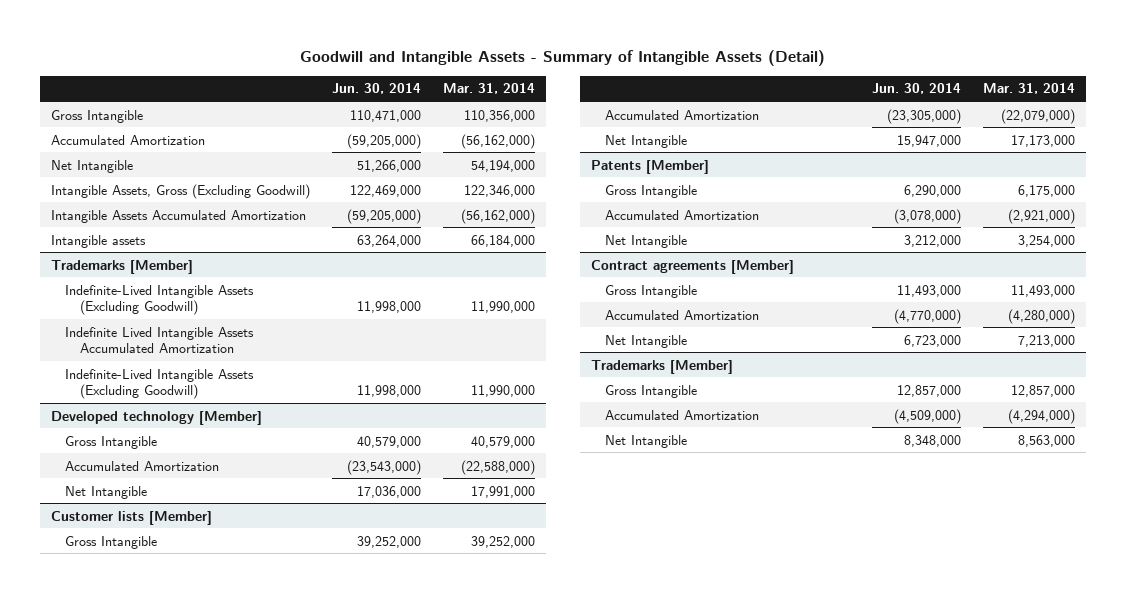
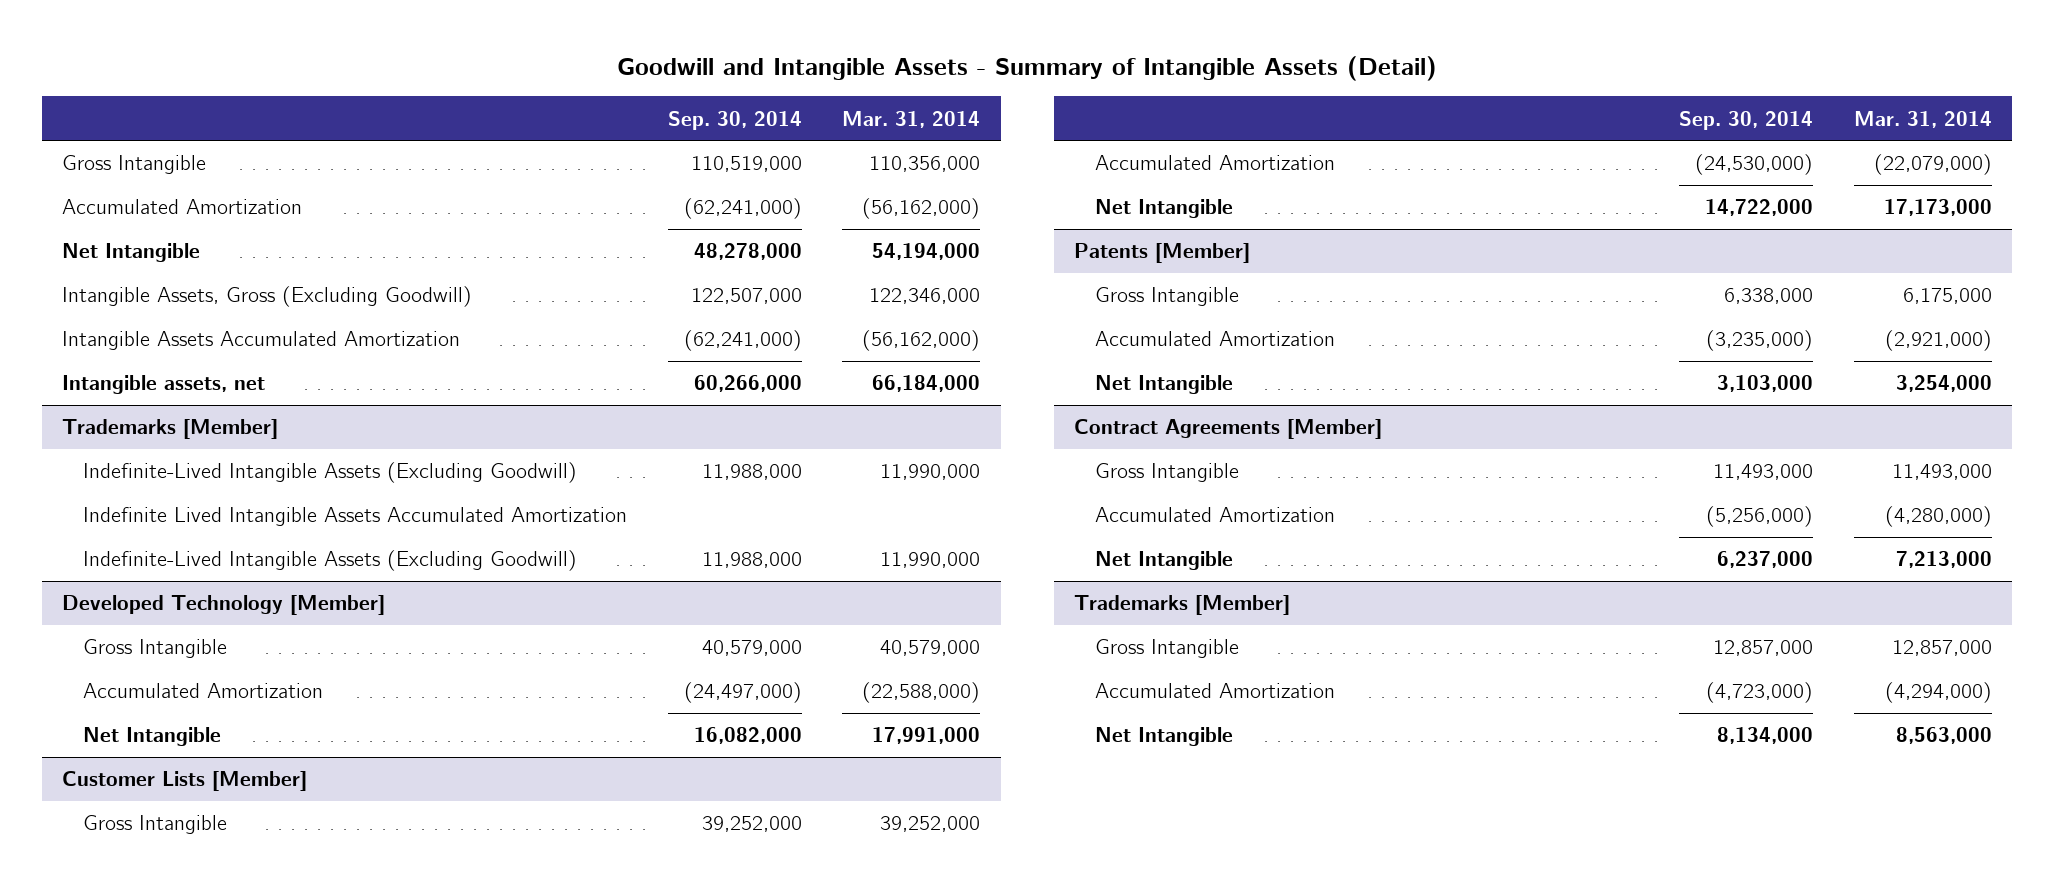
[332,83,422,95] Jun. 30, 2014 -> none
none -> [667,110,802,130] Sep. 30, 2014
[51,234,147,248] Intangible assets -> [62,375,266,395] Intangible assets, net
[51,410,263,425] Developed technology [Member] -> [62,595,386,616] Developed Technology [Member]
[51,510,213,525] Customer lists [Member] -> [62,771,308,792] Customer Lists [Member]
[591,259,795,274] Contract agreements [Member] -> [1074,419,1383,440] Contract Agreements [Member]

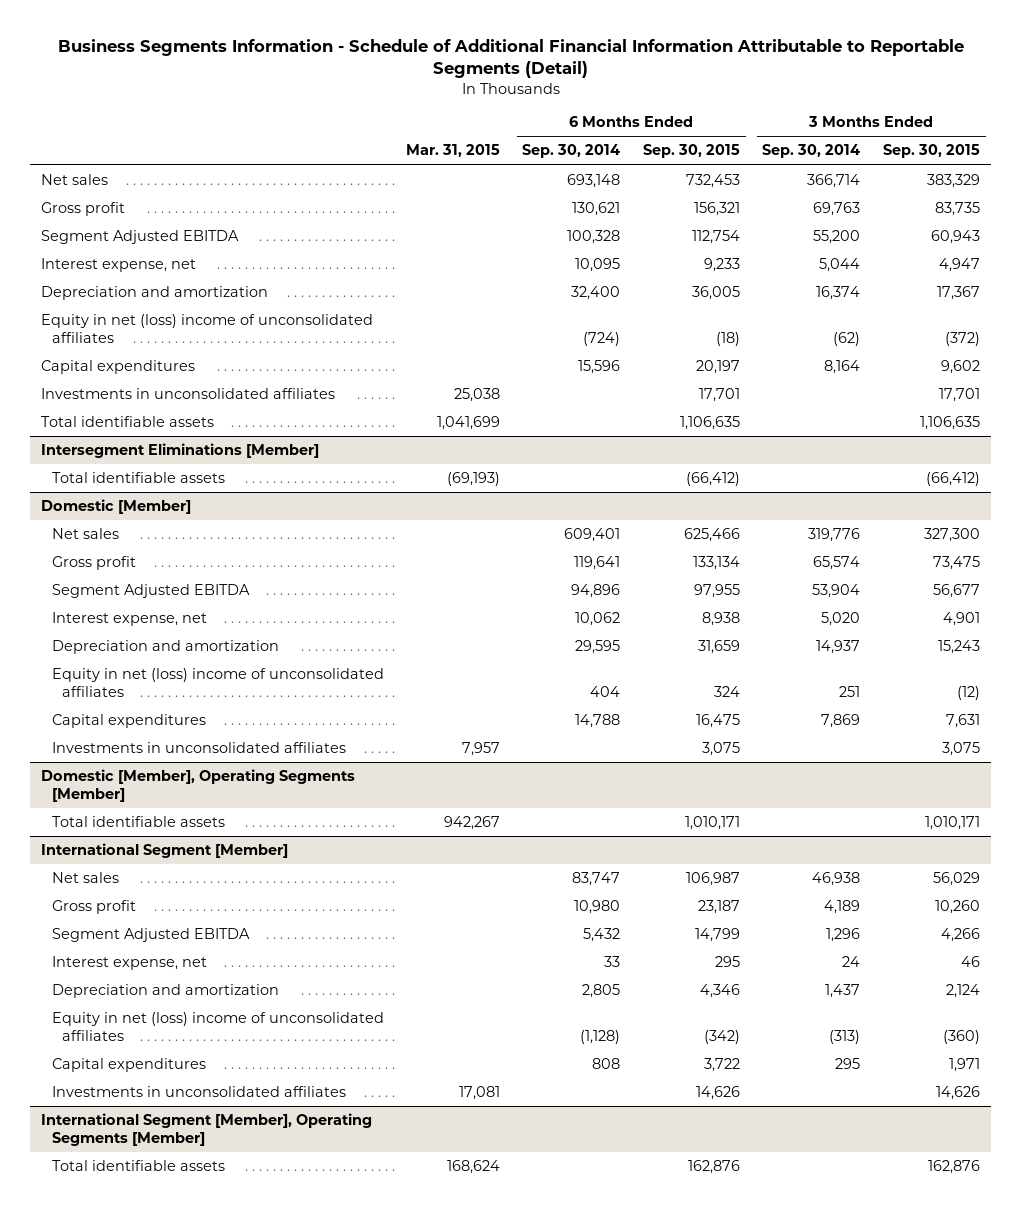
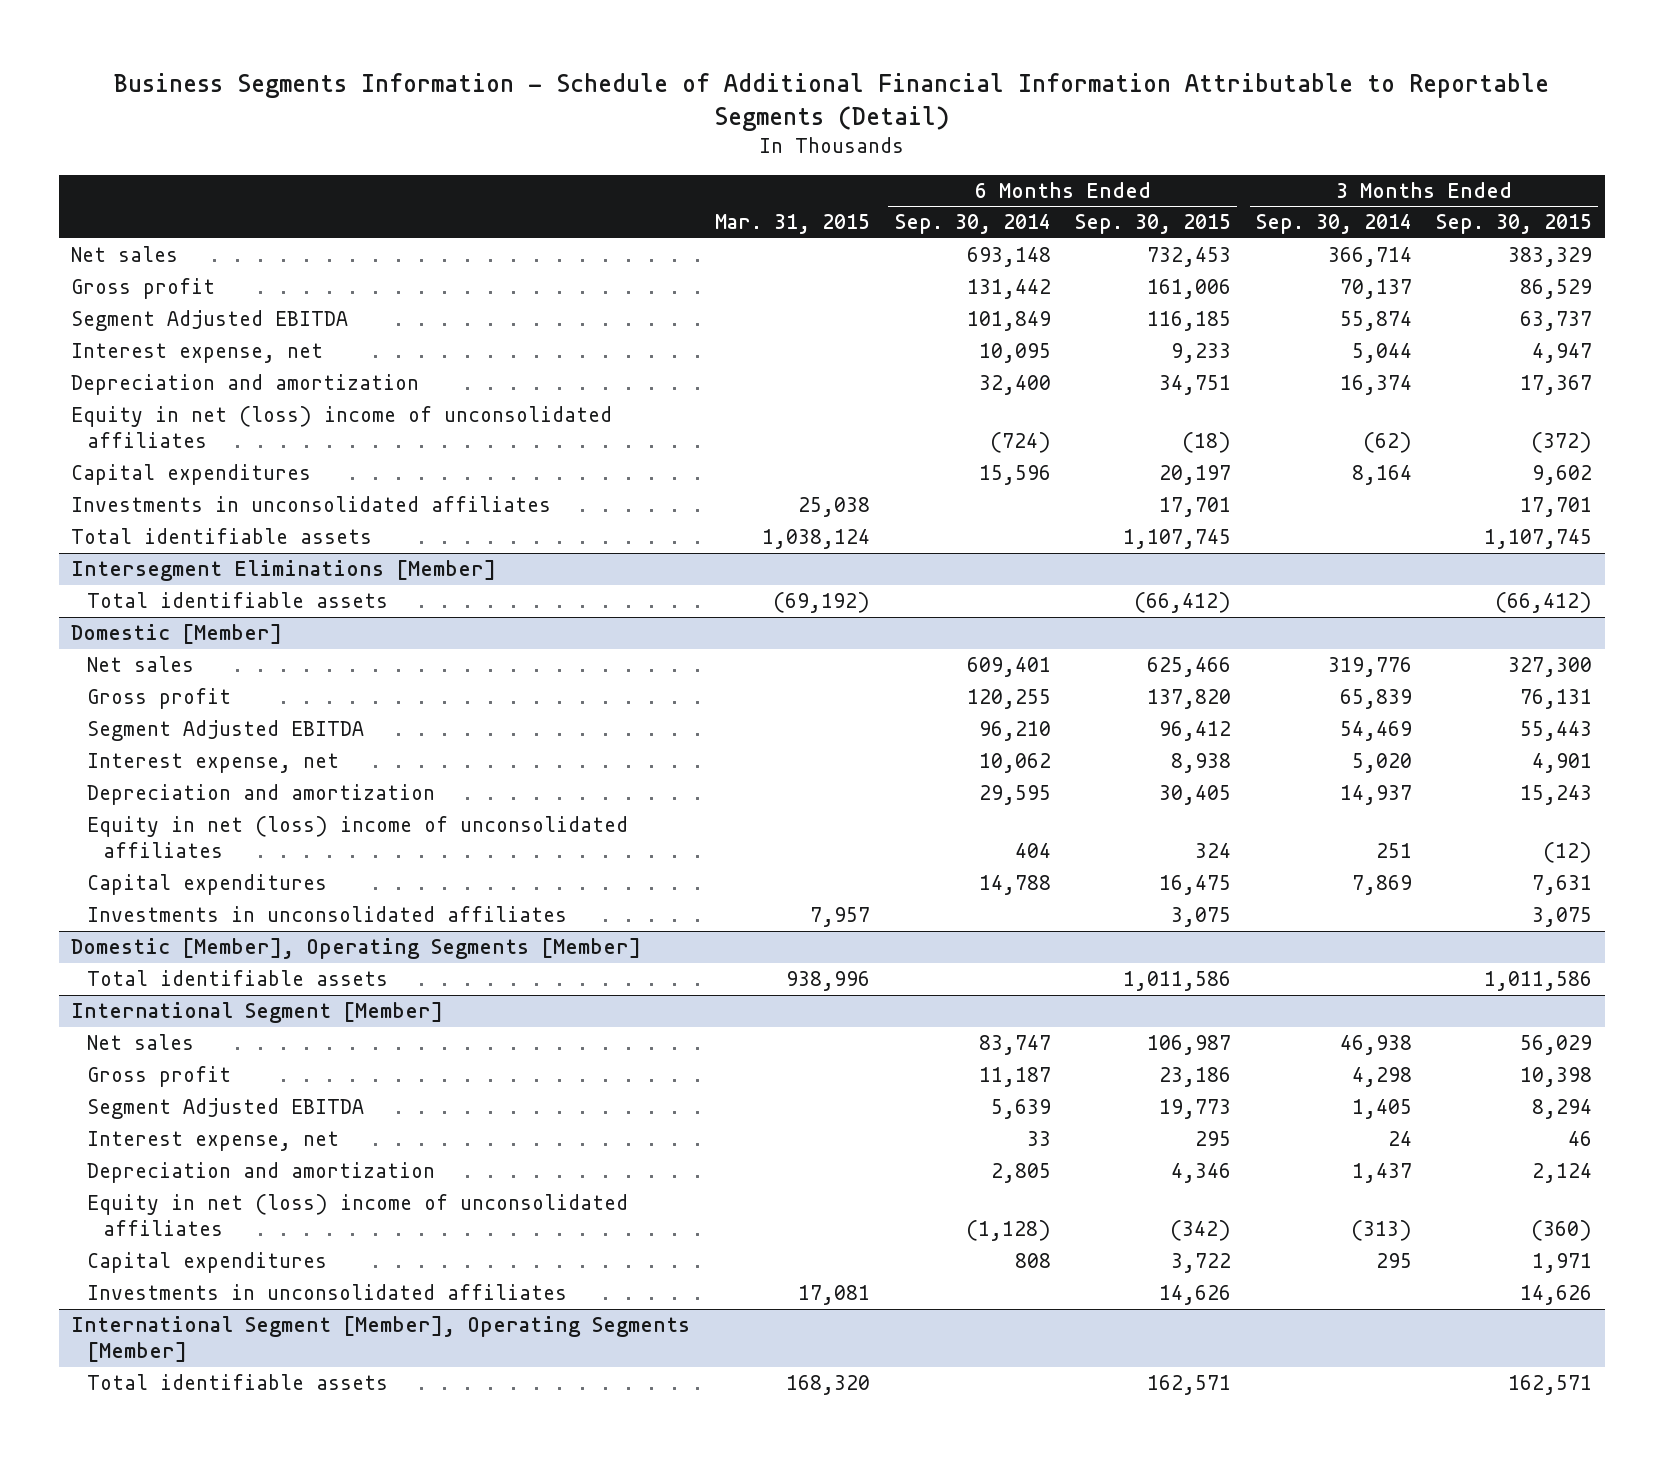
[572,202,621,217] 130,621 -> [966,279,1051,300] 131,442
[693,202,740,217] 156,321 -> [1147,279,1232,300] 161,006
[813,202,861,217] 69,763 -> [1339,279,1412,300] 70,137
[934,202,980,217] 83,735 -> [1520,279,1593,300] 86,529
[567,230,621,245] 100,328 -> [966,311,1051,332] 101,849
[691,230,740,245] 112,754 -> [1147,311,1232,332] 116,185
[813,230,861,245] 55,200 -> [1339,311,1412,332] 55,874
[930,230,980,245] 60,943 -> [1520,311,1593,332] 63,737
[691,286,740,301] 36,005 -> [1159,375,1232,396] 34,751
[437,416,501,431] 1,041,699 -> [761,529,870,550] 1,038,124
[679,416,740,431] 1,106,635 -> [1123,529,1232,550] 1,107,745
[919,416,980,431] 1,106,635 -> [1484,529,1593,550] 1,107,745
[447,472,501,487] (69,193) -> [772,592,870,614] (69,192)
[574,556,621,571] 119,641 -> [966,689,1051,710] 120,255
[692,556,740,571] 133,134 -> [1147,689,1232,710] 137,820
[813,556,861,571] 65,574 -> [1339,689,1412,710] 65,839
[932,556,980,571] 73,475 -> [1520,689,1593,710] 76,131
[571,584,621,599] 94,896 -> [978,721,1051,742] 96,210
[693,584,740,599] 97,955 -> [1159,721,1232,742] 96,412
[812,584,861,599] 53,904 -> [1339,721,1412,742] 54,469
[932,584,980,599] 56,677 -> [1520,721,1593,742] 55,443
[697,640,740,655] 31,659 -> [1159,785,1232,806] 30,405
[444,816,501,831] 942,267 -> [785,971,870,992] 938,996
[684,816,740,831] 1,010,171 -> [1123,971,1232,992] 1,011,586
[924,816,980,831] 1,010,171 -> [1484,971,1593,992] 1,011,586
[574,900,621,915] 10,980 -> [978,1067,1051,1088] 11,187
[697,900,740,915] 23,187 -> [1159,1067,1232,1088] 23,186
[824,900,861,915] 4,189 -> [1351,1067,1412,1088] 4,298
[934,900,980,915] 10,260 -> [1520,1067,1593,1088] 10,398
[583,928,621,943] 5,432 -> [990,1099,1051,1120] 5,639
[694,928,740,943] 14,799 -> [1159,1099,1232,1120] 19,773
[826,928,861,943] 1,296 -> [1351,1099,1412,1120] 1,405
[940,928,980,943] 4,266 -> [1532,1099,1593,1120] 8,294
[447,1160,501,1175] 168,624 -> [785,1375,870,1396] 168,320
[687,1160,740,1175] 162,876 -> [1147,1375,1232,1396] 162,571
[927,1160,980,1175] 162,876 -> [1508,1375,1593,1396] 162,571

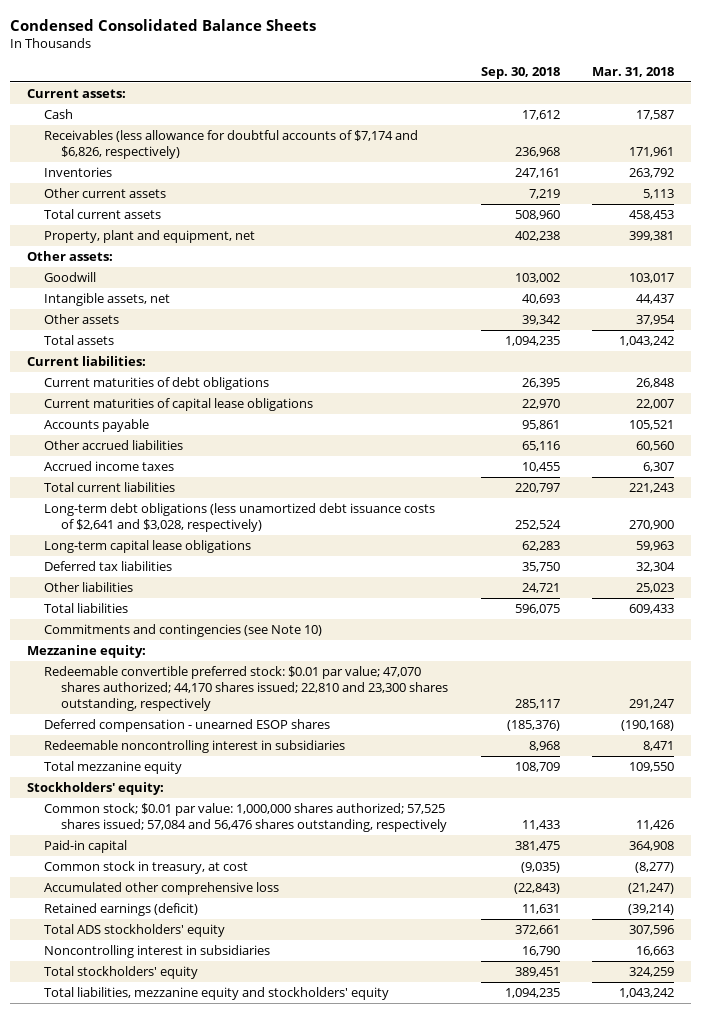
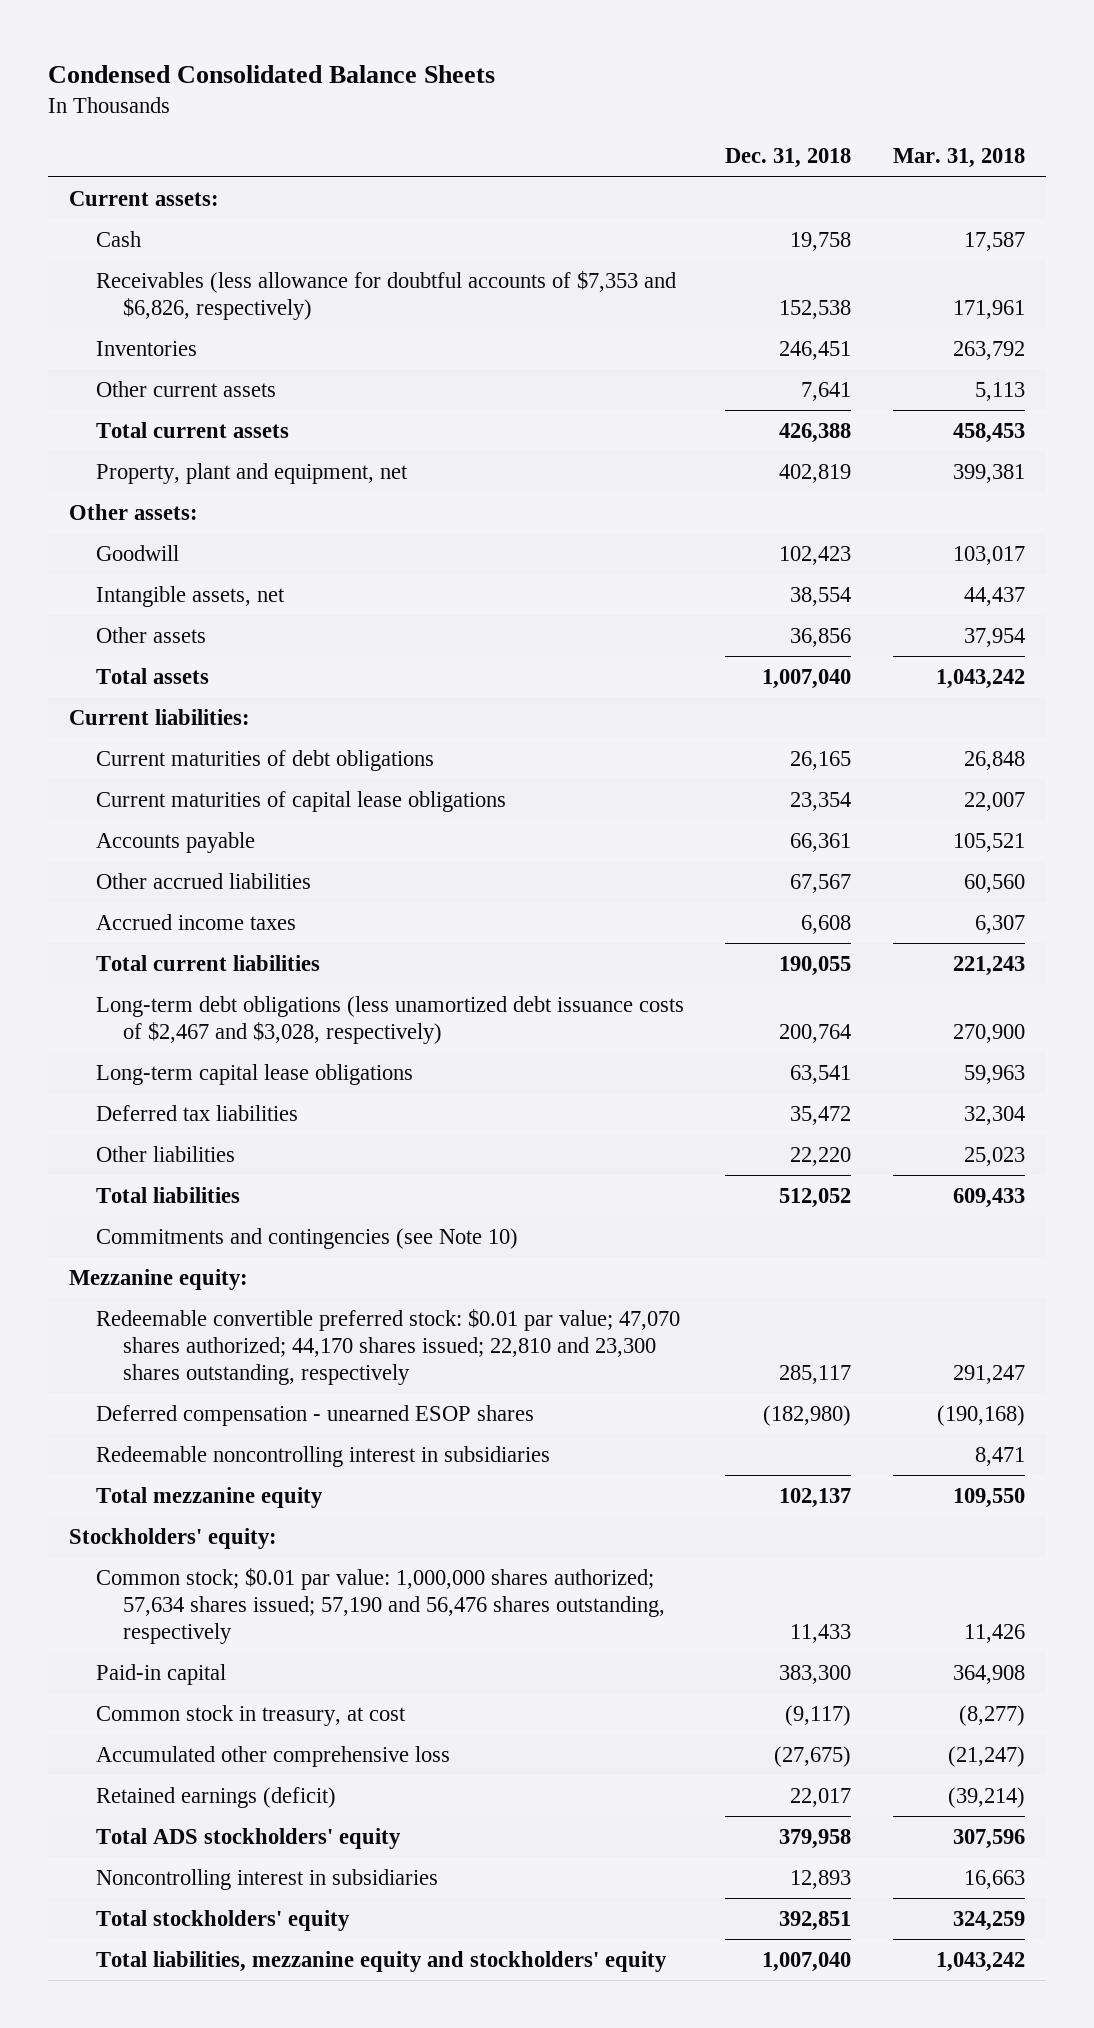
[480,67,560,80] Sep. 30, 2018 -> none
none -> [725,148,852,169] Dec. 31, 2018
[44,130,419,160] Receivables (less allowance for doubtful accounts of $7,174 and $6,826, respectively) -> [95,270,676,321] Receivables (less allowance for doubtful accounts of $7,353 and $6,826, respectively)
[44,503,436,533] Long-term debt obligations (less unamortized debt issuance costs of $2,641 and $3,028, respectively) -> [95,995,684,1045] Long-term debt obligations (less unamortized debt issuance costs of $2,467 and $3,028, respectively)
[44,803,448,833] Common stock; $0.01 par value: 1,000,000 shares authorized; 57,525 shares issued; 57,084 and 56,476 shares outstanding, respectively -> [95,1567,665,1645] Common stock; $0.01 par value: 1,000,000 shares authorized; 57,634 shares issued; 57,190 and 56,476 shares outstanding, respectively

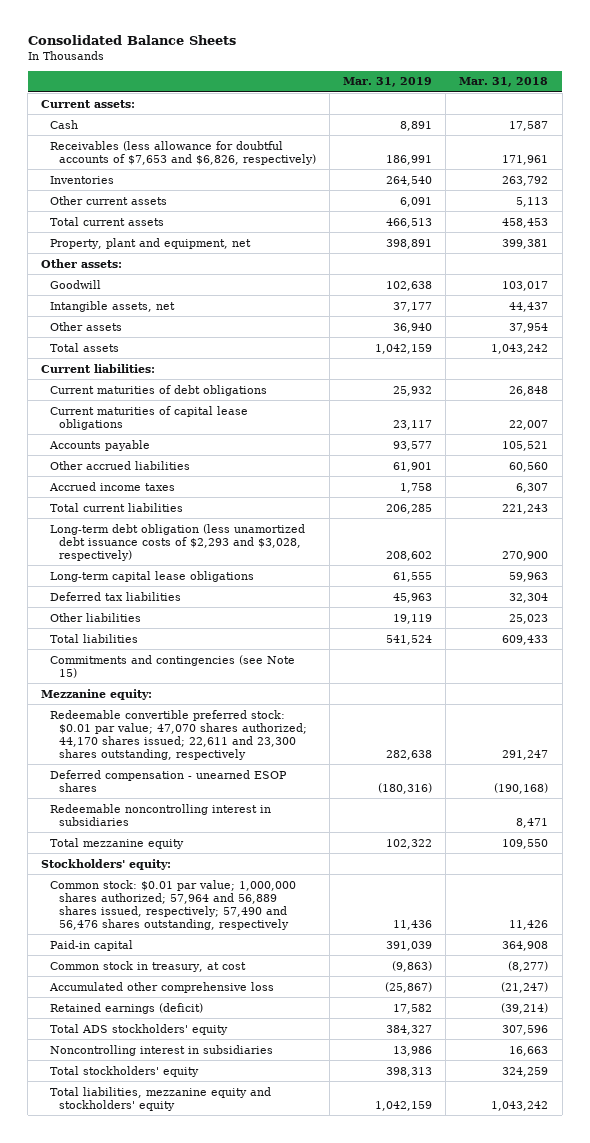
[47,64,495,83] Condensed Consolidated Balance Sheets -> [27,34,236,45] Consolidated Balance Sheets
[725,148,852,169] Dec. 31, 2018 -> none
none -> [342,77,432,88] Mar. 31, 2019
[95,270,676,321] Receivables (less allowance for doubtful accounts of $7,353 and $6,826, respectively) -> [49,140,316,165] Receivables (less allowance for doubtful accounts of $7,653 and $6,826, respectively)
[95,995,684,1045] Long-term debt obligations (less unamortized debt issuance costs of $2,467 and $3,028, respectively) -> [49,523,305,561] Long-term debt obligation (less unamortized debt issuance costs of $2,293 and $3,028, respectively)
[95,1227,518,1249] Commitments and contingencies (see Note 10) -> [49,654,295,678] Commitments and contingencies (see Note 15)
[95,1308,680,1386] Redeemable convertible preferred stock: $0.01 par value; 47,070 shares authorized; 44,170 shares issued; 22,810 and 23,300 shares outstanding, respectively -> [49,709,307,760] Redeemable convertible preferred stock: $0.01 par value; 47,070 shares authorized; 44,170 shares issued; 22,611 and 23,300 shares outstanding, respectively
[95,1567,665,1645] Common stock; $0.01 par value: 1,000,000 shares authorized; 57,634 shares issued; 57,190 and 56,476 shares outstanding, respectively -> [49,879,296,930] Common stock: $0.01 par value; 1,000,000 shares authorized; 57,964 and 56,889 shares issued, respectively; 57,490 and 56,476 shares outstanding, respectively

